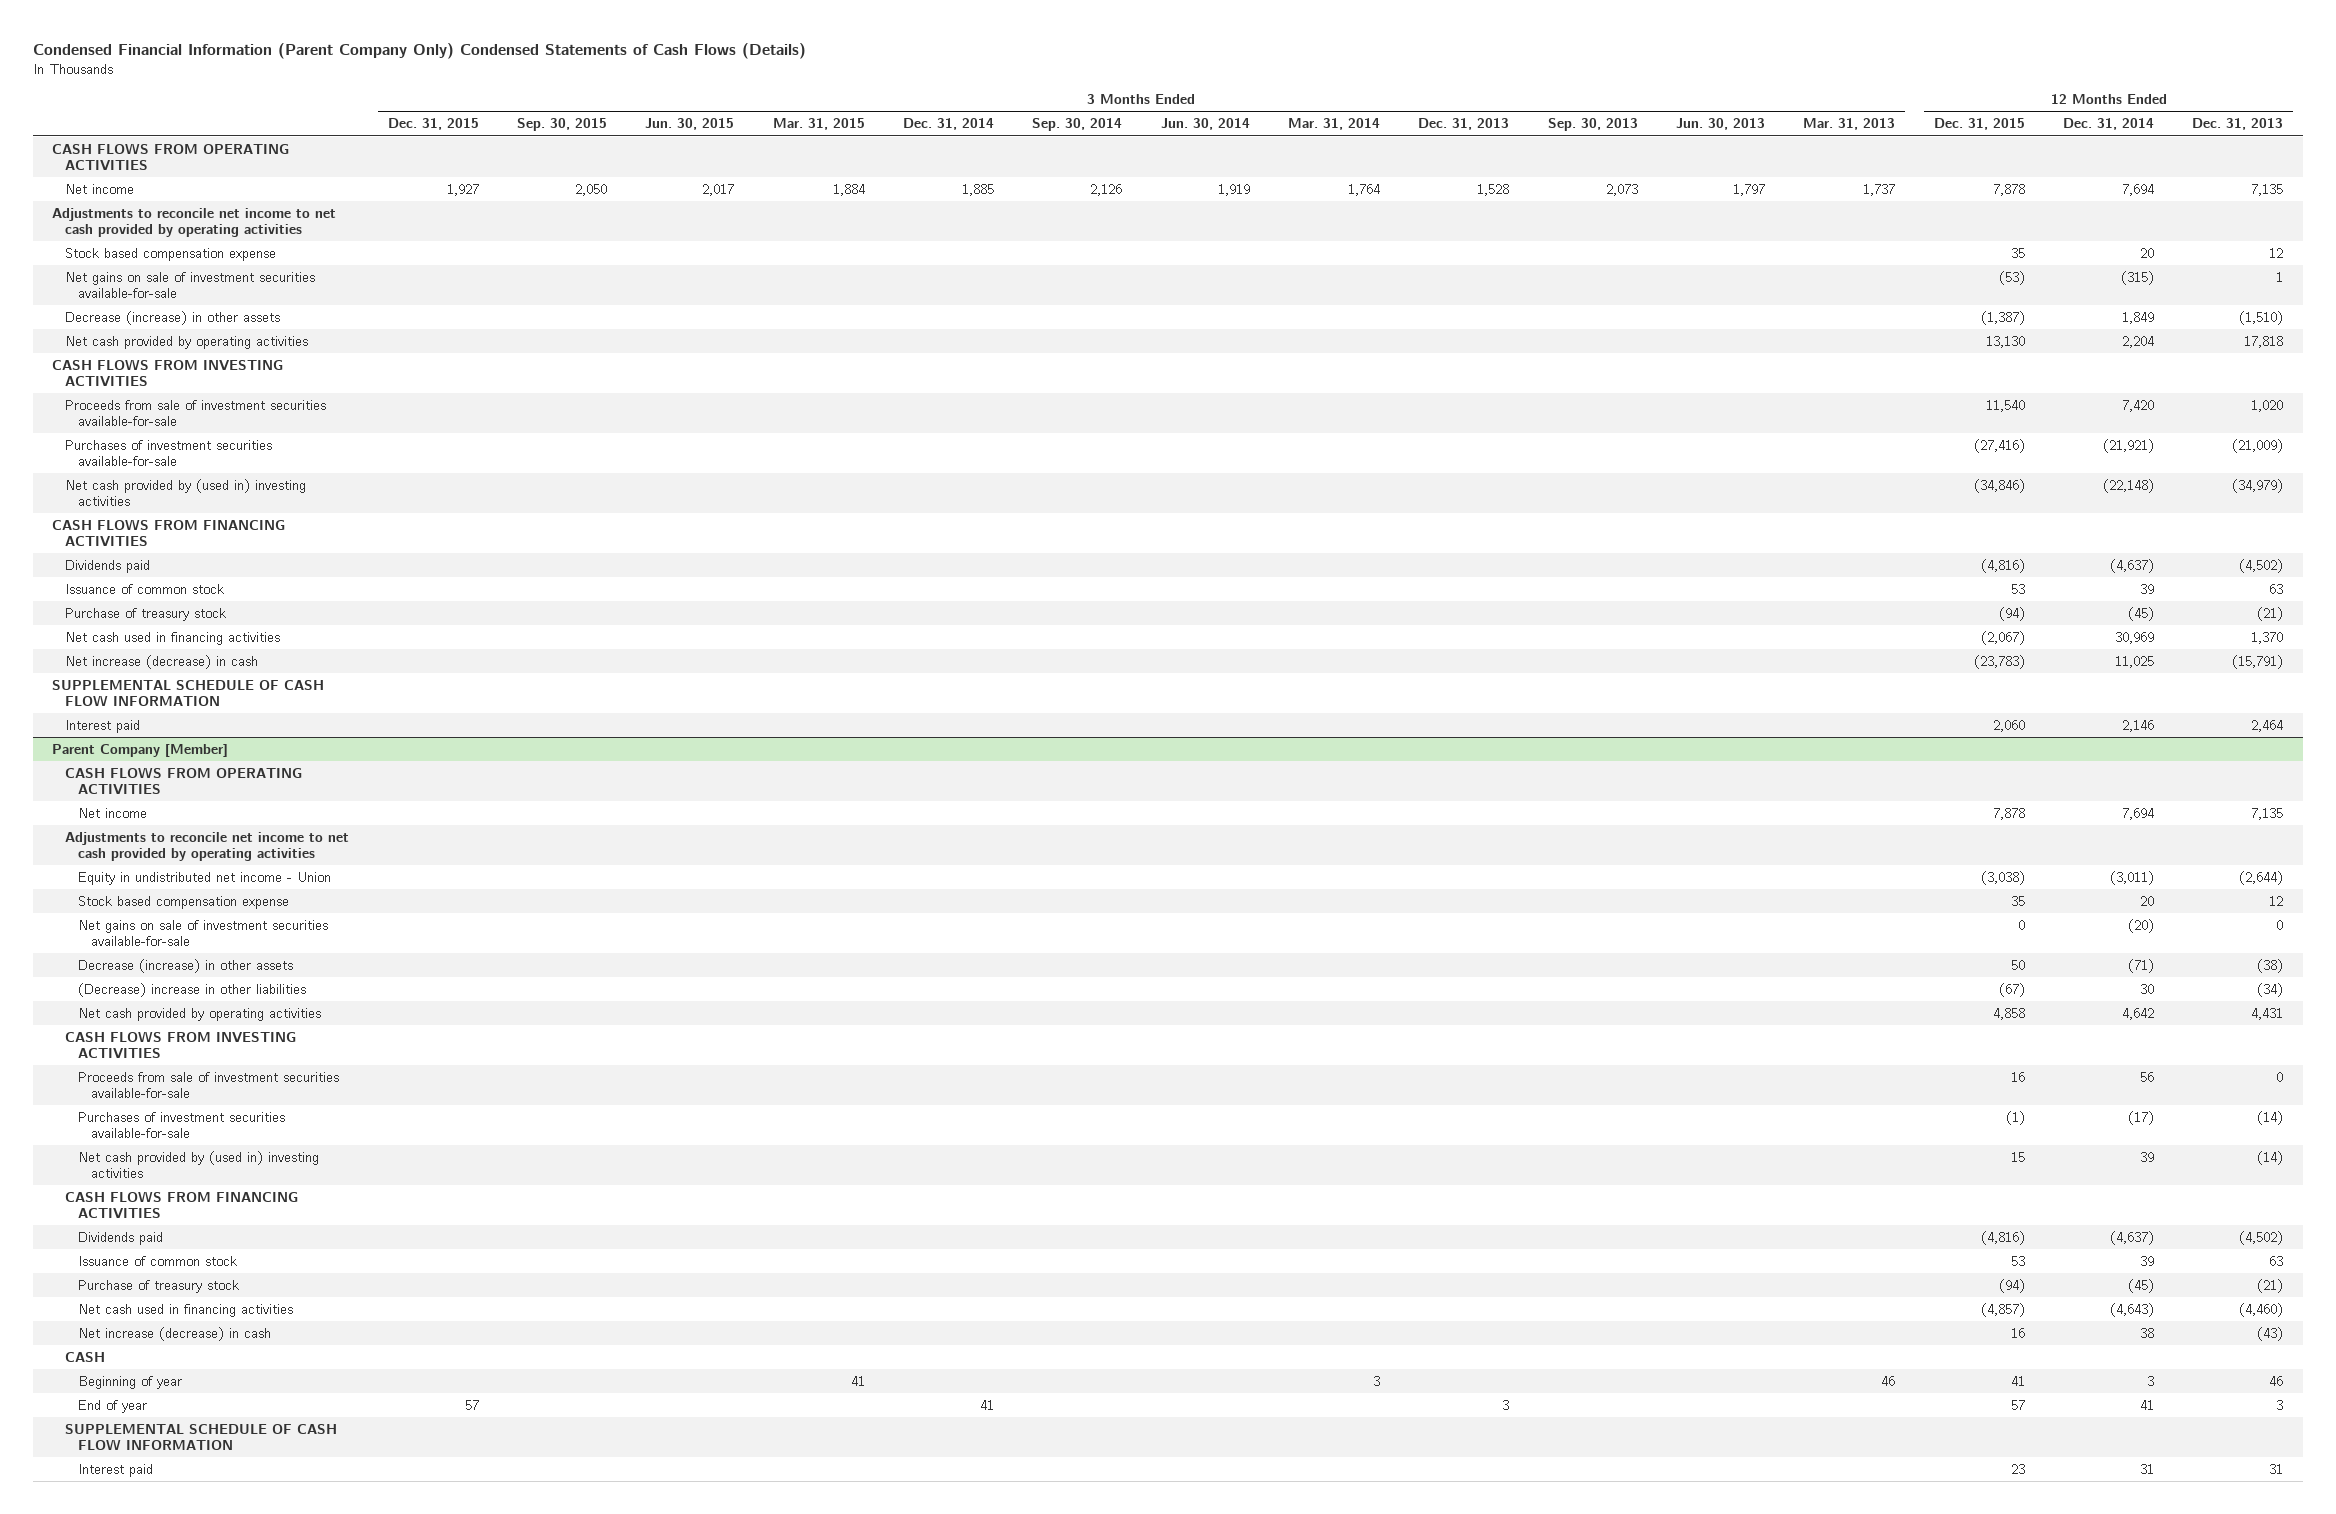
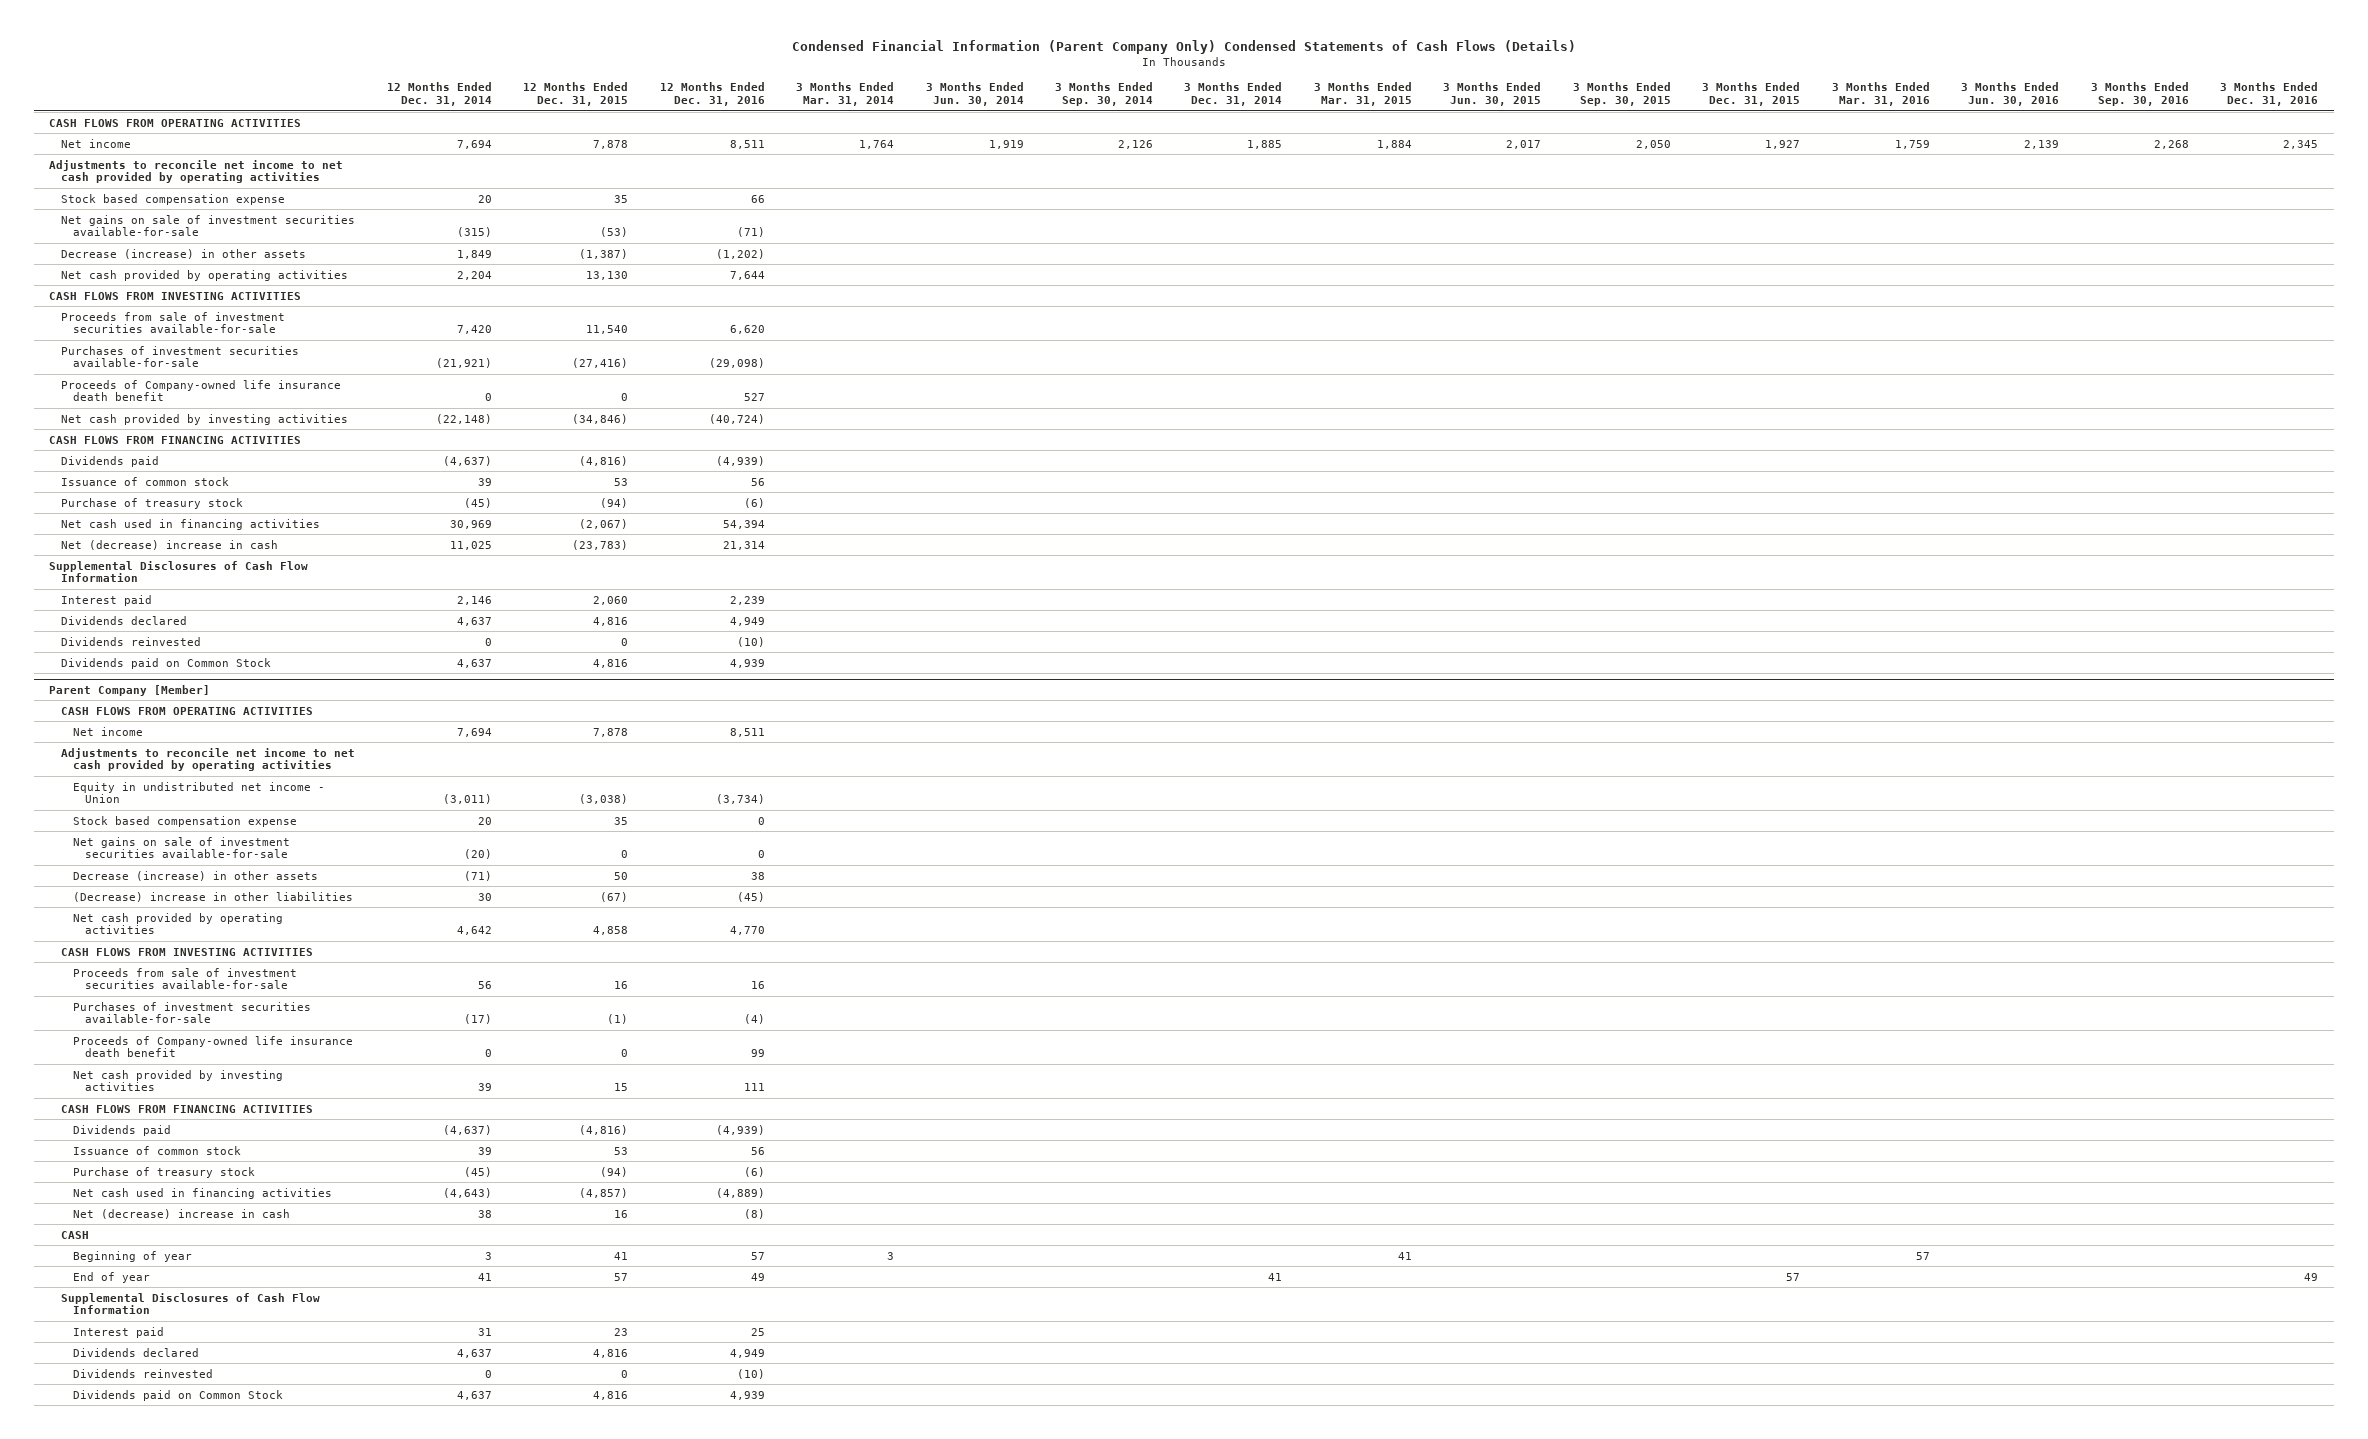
[1418,118,1510,131] Dec. 31, 2013 -> none
[1547,118,1638,132] Sep. 30, 2013 -> none
[1676,118,1766,131] Jun. 30, 2013 -> none
[1803,118,1896,131] Mar. 31, 2013 -> none
[2192,118,2284,131] Dec. 31, 2013 -> none
none -> [659,82,765,107] 12 Months Ended Dec. 31, 2016
none -> [1831,82,1930,107] 3 Months Ended Mar. 31, 2016
none -> [1961,82,2060,107] 3 Months Ended Jun. 30, 2016
none -> [2090,82,2189,107] 3 Months Ended Sep. 30, 2016
none -> [2220,82,2319,107] 3 Months Ended Dec. 31, 2016
none -> [61,379,342,402] Proceeds of Company-owned life insurance death benefit
[65,478,307,507] Net cash provided by (used in) investing activities -> [61,413,349,425] Net cash provided by investing activities
[65,654,259,669] Net increase (decrease) in cash -> [61,539,279,550] Net (decrease) increase in cash
[52,679,325,707] SUPPLEMENTAL SCHEDULE OF CASH FLOW INFORMATION -> [49,560,309,583] Supplemental Disclosures of Cash Flow Information
none -> [61,615,188,625] Dividends declared
none -> [61,636,202,646] Dividends reinvested
none -> [61,657,272,669] Dividends paid on Common Stock
none -> [72,1035,353,1058] Proceeds of Company-owned life insurance death benefit
[78,1150,320,1179] Net cash provided by (used in) investing activities -> [72,1069,283,1092] Net cash provided by investing activities
[78,1326,272,1341] Net increase (decrease) in cash -> [72,1208,290,1219] Net (decrease) increase in cash
[65,1423,338,1451] SUPPLEMENTAL SCHEDULE OF CASH FLOW INFORMATION -> [61,1292,321,1315] Supplemental Disclosures of Cash Flow Information
none -> [72,1347,199,1357] Dividends declared
none -> [72,1368,213,1378] Dividends reinvested
none -> [72,1389,283,1401] Dividends paid on Common Stock

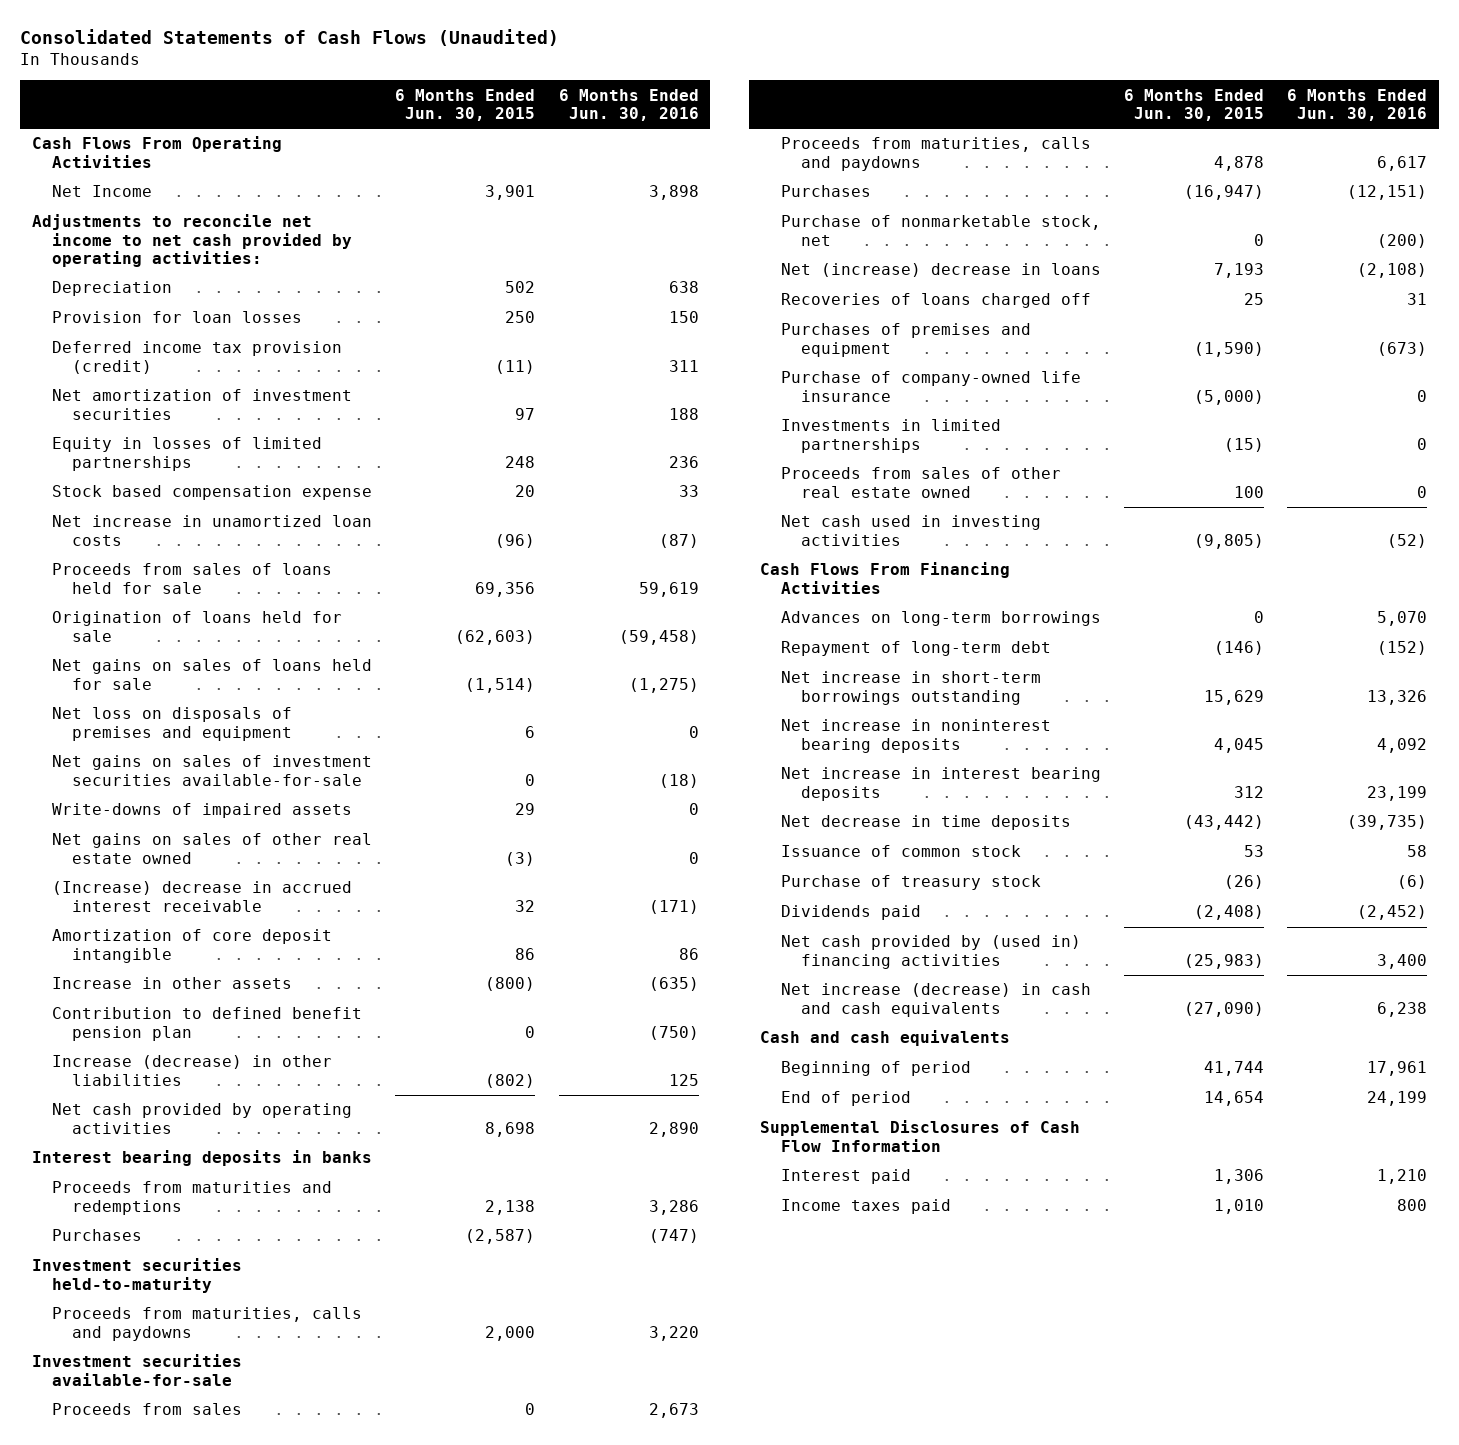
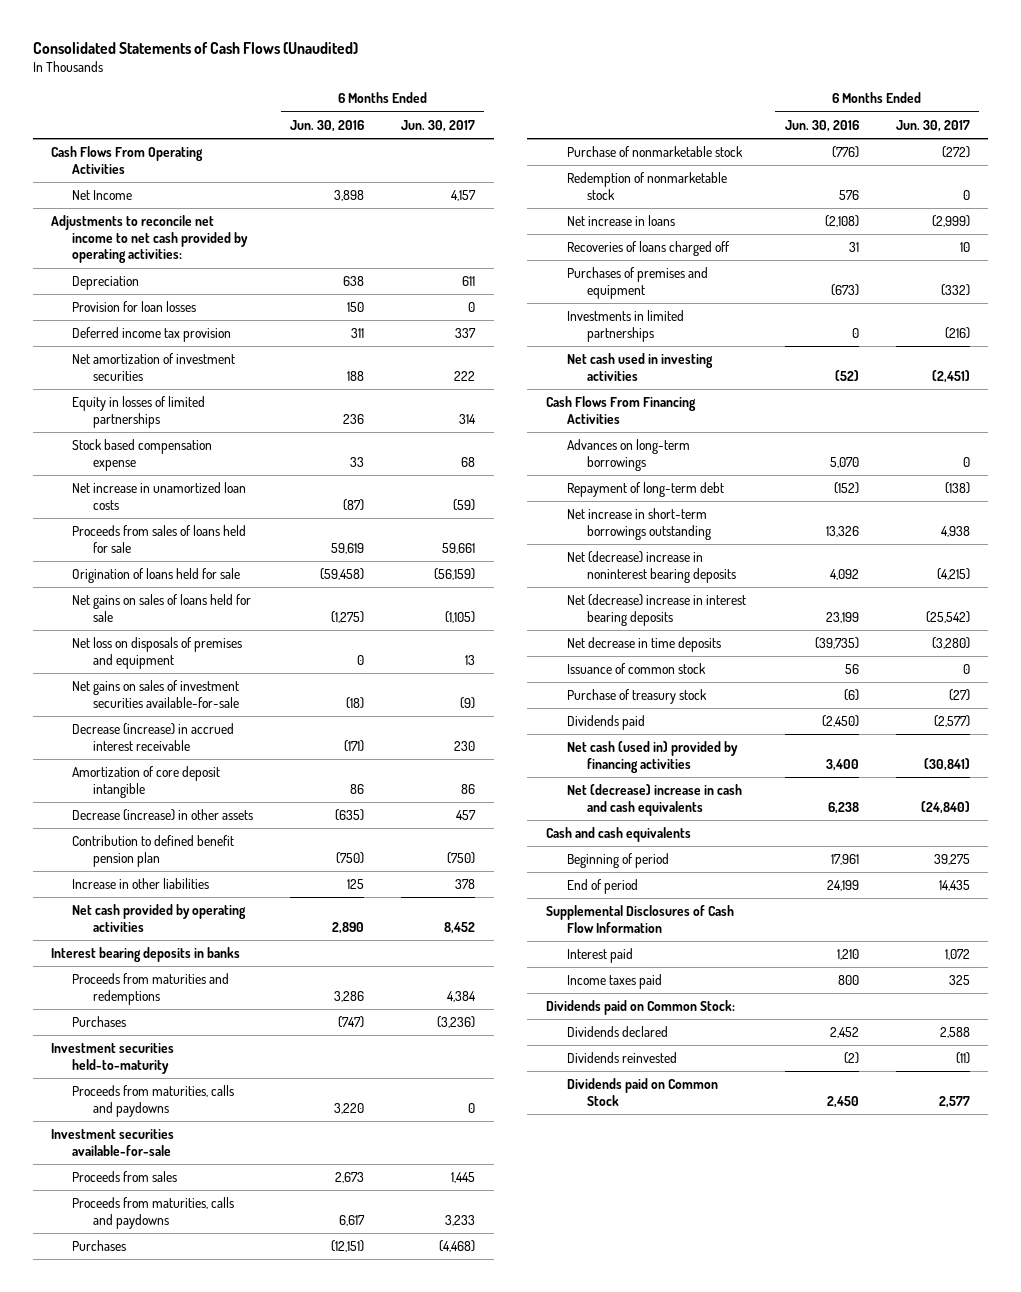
[395,88,536,121] 6 Months Ended Jun. 30, 2015 -> none
none -> [401,119,476,132] Jun. 30, 2017
[52,341,343,374] Deferred income tax provision (credit) -> [72,327,232,343] Deferred income tax provision
[52,803,353,819] Write-downs of impaired assets -> none
[52,833,373,864] Net gains on sales of other real estate owned -> none
[52,881,353,912] (Increase) decrease in accrued interest receivable -> [72,723,235,751] Decrease (increase) in accrued interest receivable
[52,977,293,990] Increase in other assets -> [72,809,254,822] Decrease (increase) in other assets
[52,1055,333,1086] Increase (decrease) in other liabilities -> [72,878,210,890] Increase in other liabilities
[780,215,1101,246] Purchase of nonmarketable stock, net -> [566,146,743,158] Purchase of nonmarketable stock
[1377,233,1428,248] (200) -> [831,146,859,159] (776)
none -> [566,172,727,200] Redemption of nonmarketable stock
[780,263,1101,278] Net (increase) decrease in loans -> [566,215,675,227] Net increase in loans
[780,371,1081,402] Purchase of company-owned life insurance -> none
[780,467,1061,498] Proceeds from sales of other real estate owned -> none
[780,719,1051,753] Net increase in noninterest bearing deposits -> [566,551,737,583] Net (decrease) increase in noninterest bearing deposits
[780,767,1101,801] Net increase in interest bearing deposits -> [566,594,746,626] Net (decrease) increase in interest bearing deposits
[1407,845,1428,858] 58 -> [844,664,859,675] 56
[1357,905,1428,921] (2,452) -> [821,715,859,728] (2,450)
[780,935,1081,969] Net cash provided by (used in) financing activities -> [566,741,738,773] Net cash (used in) provided by financing activities
[780,983,1091,1017] Net increase (decrease) in cash and cash equivalents -> [566,784,742,816] Net (decrease) increase in cash and cash equivalents
none -> [545,1000,735,1016] Dividends paid on Common Stock:
none -> [566,1026,668,1038] Dividends declared
none -> [566,1052,677,1064] Dividends reinvested
none -> [566,1078,718,1106] Dividends paid on Common Stock

